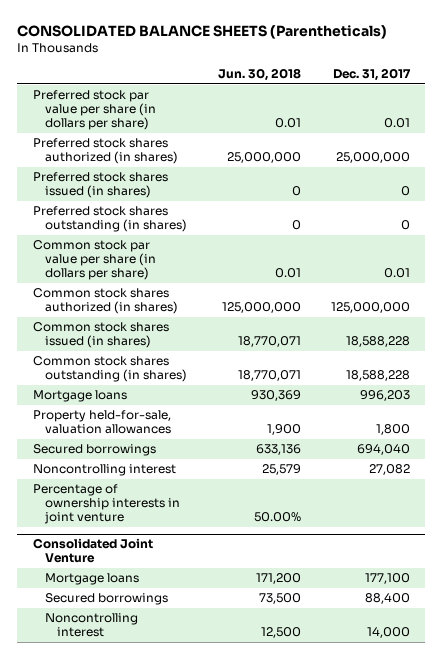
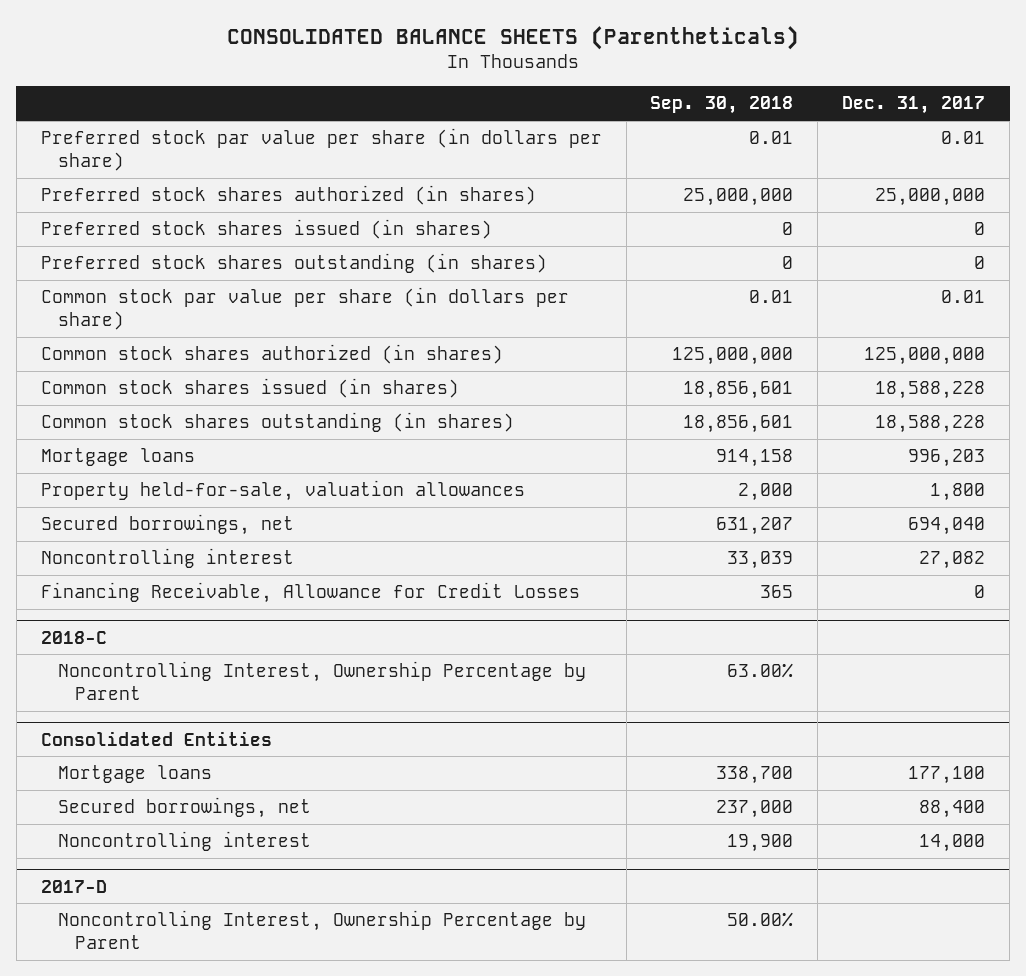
[217,68,301,82] Jun. 30, 2018 -> none
none -> [650,96,794,115] Sep. 30, 2018
[32,444,156,457] Secured borrowings -> [40,514,294,536] Secured borrowings, net
[32,484,180,525] Percentage of ownership interests in joint venture -> none
[32,538,153,564] Consolidated Joint Venture -> none
none -> [40,582,580,604] Financing Receivable, Allowance for Credit Losses
none -> [40,630,107,644] 2018-C
none -> [57,661,586,701] Noncontrolling Interest, Ownership Percentage by Parent
none -> [40,730,272,746] Consolidated Entities
[44,593,168,606] Secured borrowings -> [57,797,311,819] Secured borrowings, net
none -> [40,879,107,893] 2017-D
none -> [57,910,586,950] Noncontrolling Interest, Ownership Percentage by Parent

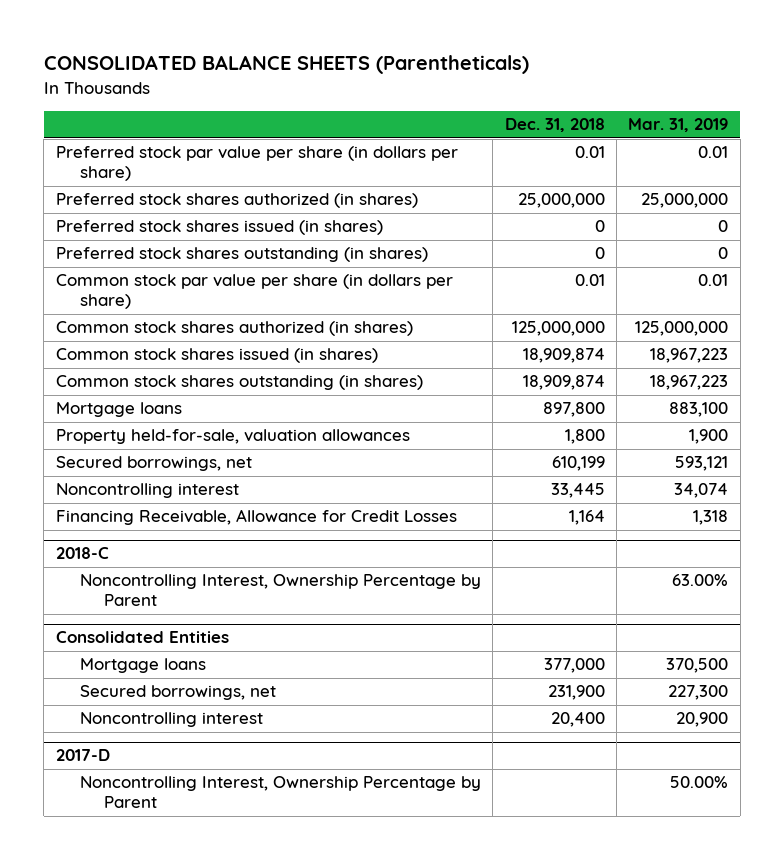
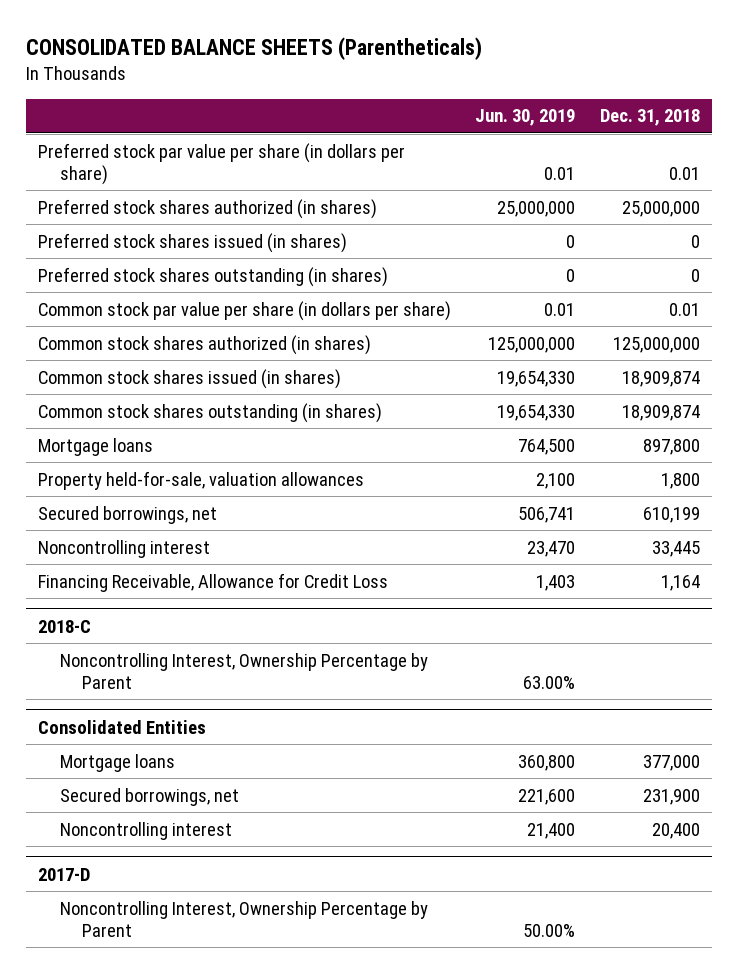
[628,118,729,133] Mar. 31, 2019 -> none
none -> [475,109,576,127] Jun. 30, 2019
[55,509,457,526] Financing Receivable, Allowance for Credit Losses -> [38,572,389,592] Financing Receivable, Allowance for Credit Loss

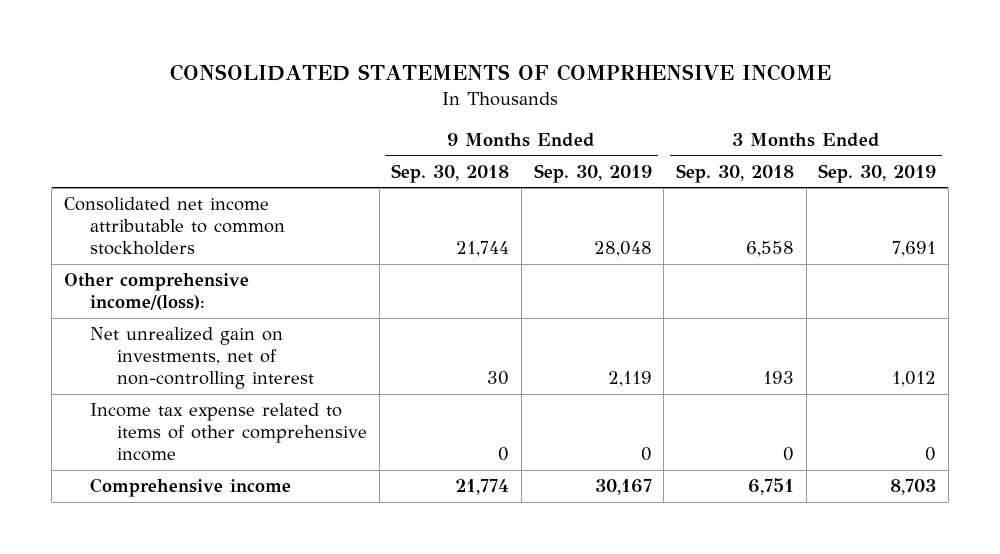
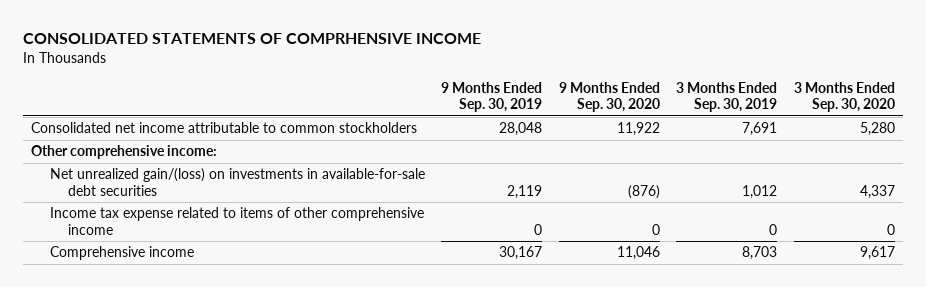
[391,163,510,183] Sep. 30, 2018 -> none
[675,163,794,183] Sep. 30, 2018 -> none
none -> [558,81,660,113] 9 Months Ended Sep. 30, 2020
none -> [793,81,895,113] 3 Months Ended Sep. 30, 2020
[63,273,249,311] Other comprehensive income/(loss): -> [31,145,218,160] Other comprehensive income:
[90,327,315,390] Net unrealized gain on investments, net of non-controlling interest -> [49,168,425,196] Net unrealized gain/(loss) on investments in available-for-sale debt securities

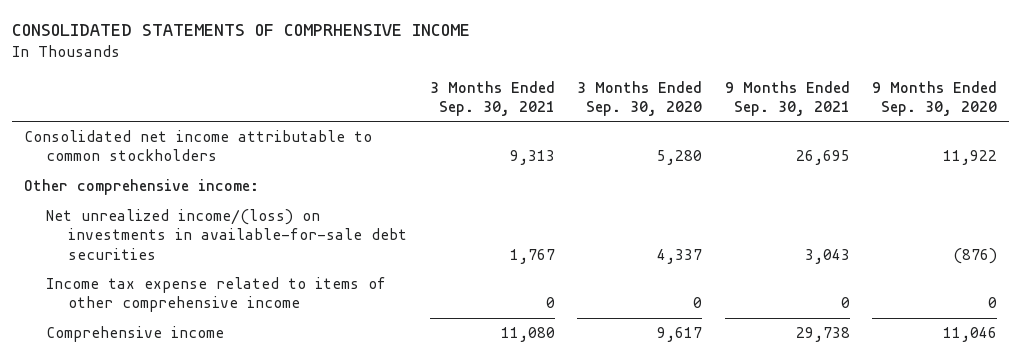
[441,81,543,113] 9 Months Ended Sep. 30, 2019 -> none
[676,81,778,113] 3 Months Ended Sep. 30, 2019 -> none
none -> [429,80,555,116] 3 Months Ended Sep. 30, 2021
none -> [724,80,850,116] 9 Months Ended Sep. 30, 2021
[49,168,425,196] Net unrealized gain/(loss) on investments in available-for-sale debt securities -> [45,209,407,260] Net unrealized income/(loss) on investments in available-for-sale debt securities

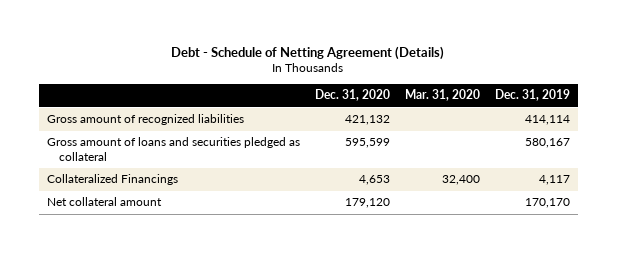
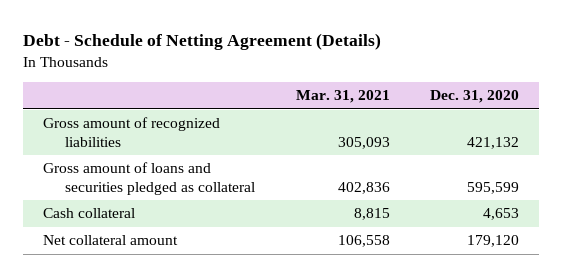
[404,89,480,102] Mar. 31, 2020 -> none
[495,89,571,102] Dec. 31, 2019 -> none
none -> [295,90,390,104] Mar. 31, 2021
[46,174,178,186] Collateralized Financings -> [42,208,135,219] Cash collateral

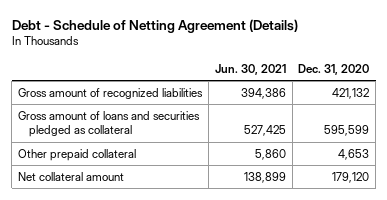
[295,90,390,104] Mar. 31, 2021 -> none
none -> [214,63,286,75] Jun. 30, 2021
[42,208,135,219] Cash collateral -> [17,148,136,161] Other prepaid collateral

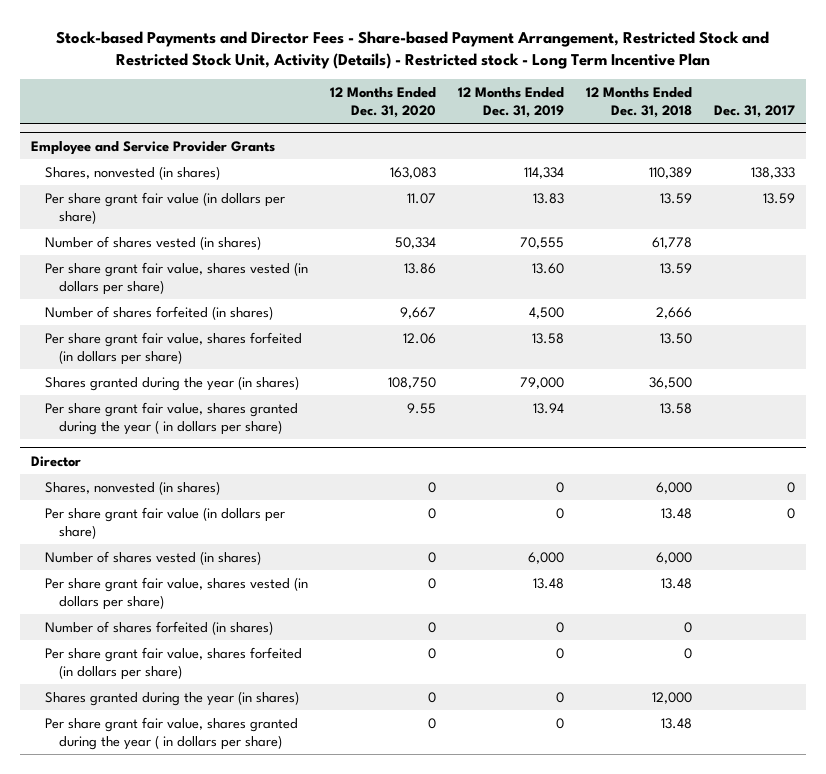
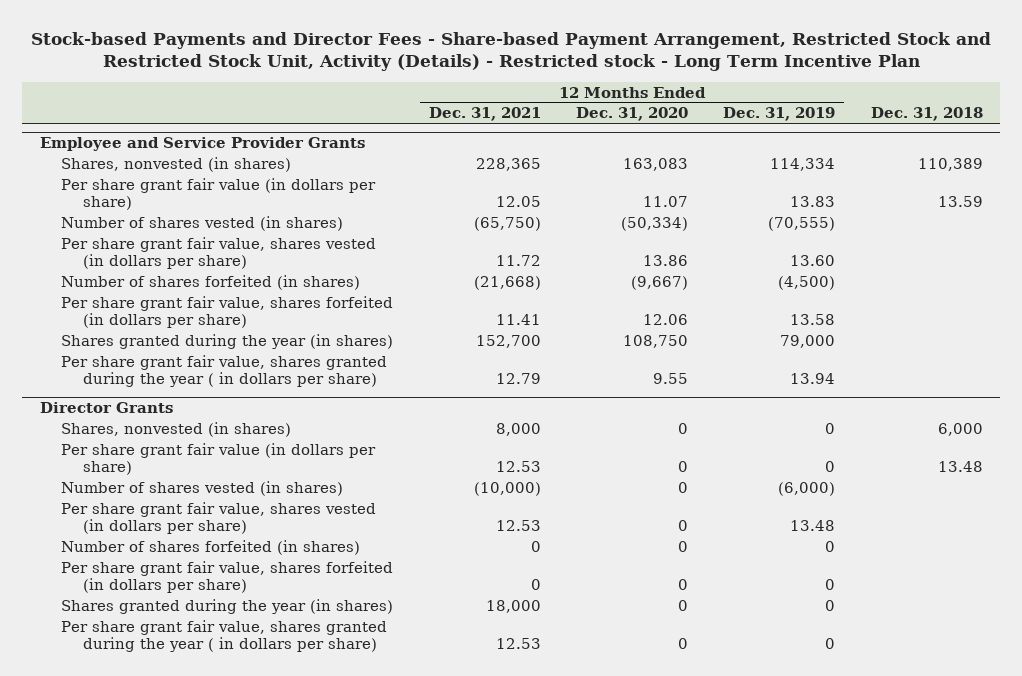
[586,87,693,119] 12 Months Ended Dec. 31, 2018 -> none
[714,105,796,119] Dec. 31, 2017 -> none
none -> [428,107,541,122] Dec. 31, 2021
none -> [870,107,983,122] Dec. 31, 2018
[395,236,437,249] 50,334 -> [620,216,688,231] (50,334)
[520,236,565,249] 70,555 -> [768,216,836,231] (70,555)
[400,306,437,319] 9,667 -> [630,275,688,290] (9,667)
[529,306,565,319] 4,500 -> [778,275,836,290] (4,500)
[31,455,82,467] Director -> [39,402,173,414] Director Grants
[528,551,565,564] 6,000 -> [778,481,836,496] (6,000)

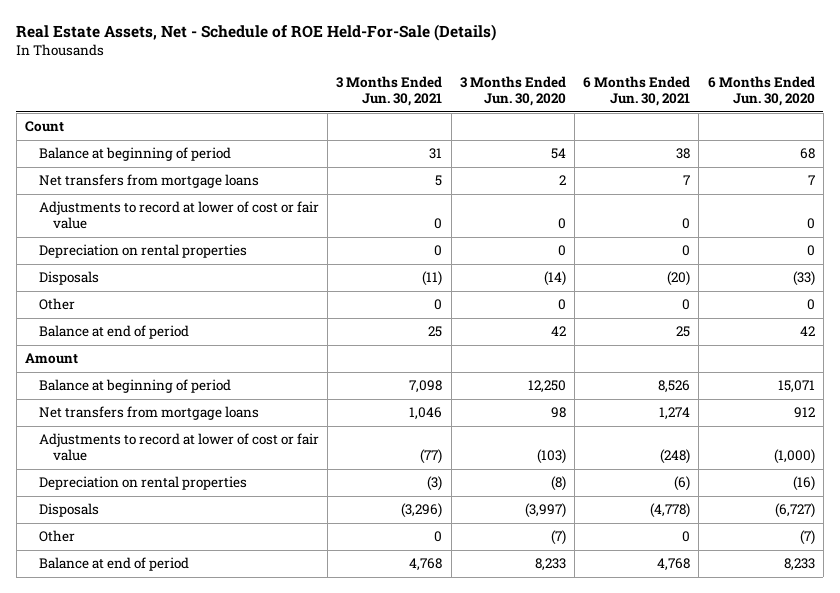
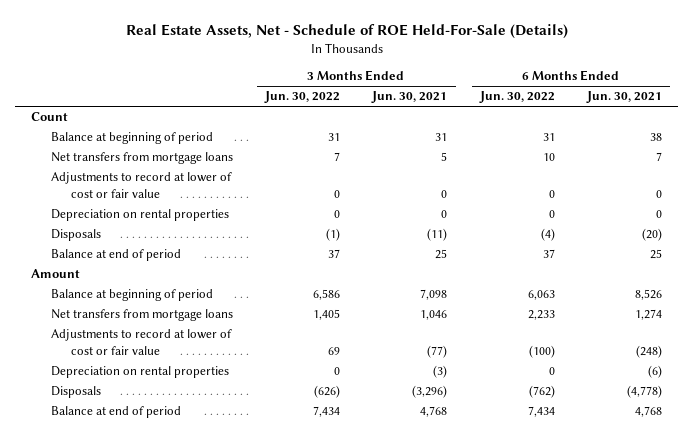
[459,76,566,107] 3 Months Ended Jun. 30, 2020 -> none
[707,76,815,107] 6 Months Ended Jun. 30, 2020 -> none
none -> [264,91,341,104] Jun. 30, 2022
none -> [478,91,555,104] Jun. 30, 2022
[38,298,75,311] Other -> none
[38,530,75,543] Other -> none

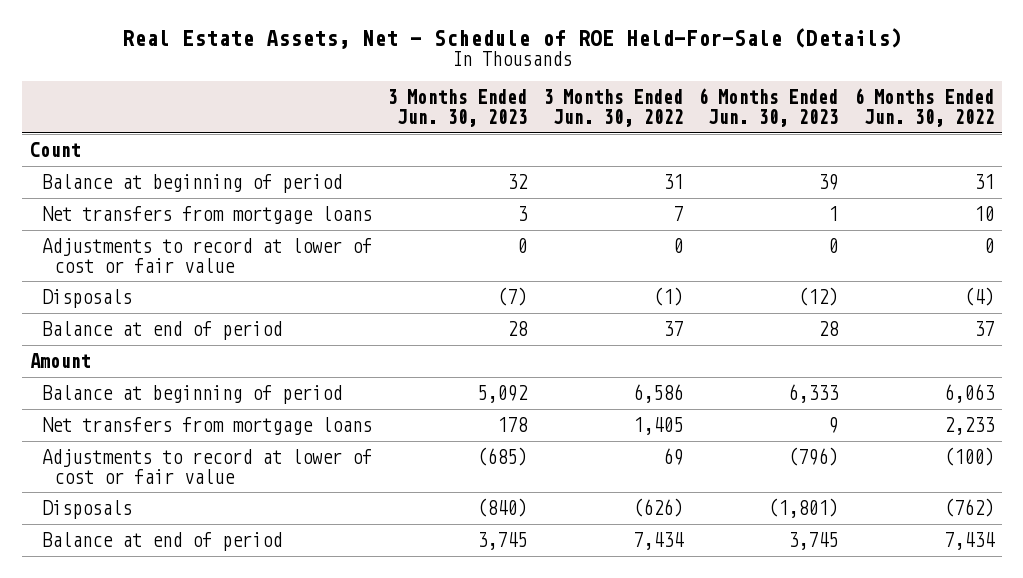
[371,91,448,104] Jun. 30, 2021 -> none
[585,91,662,104] Jun. 30, 2021 -> none
none -> [387,89,528,128] 3 Months Ended Jun. 30, 2023
none -> [698,88,839,128] 6 Months Ended Jun. 30, 2023
[51,209,230,222] Depreciation on rental properties -> none
[51,366,230,379] Depreciation on rental properties -> none

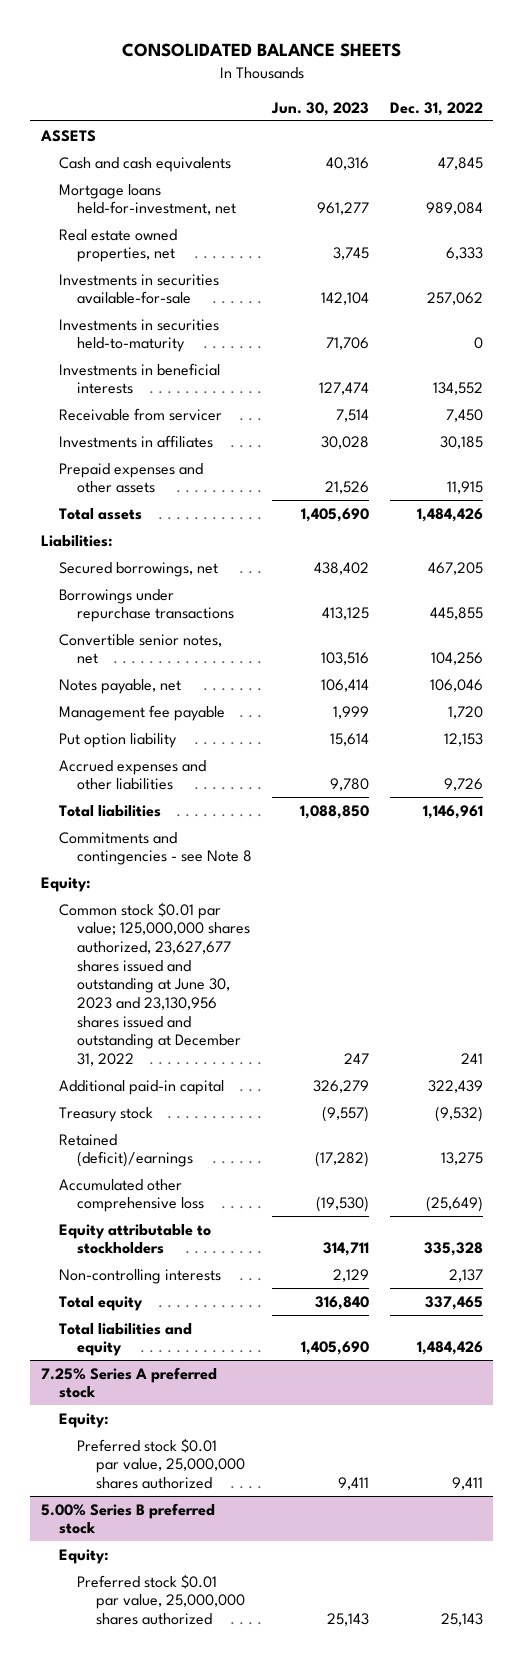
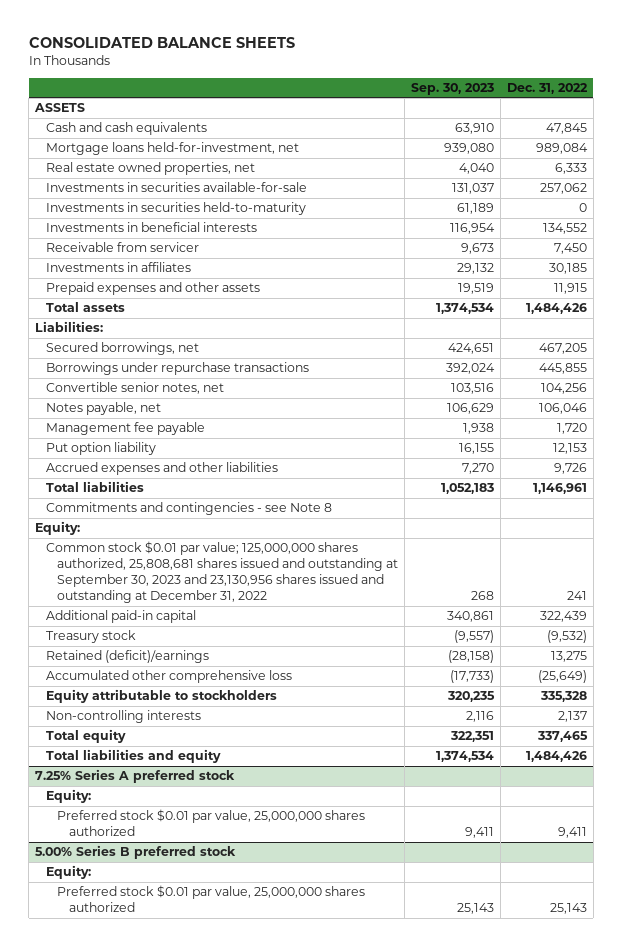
[271,101,370,116] Jun. 30, 2023 -> none
none -> [411,82,495,95] Sep. 30, 2023
[58,901,251,1067] Common stock $0.01 par value; 125,000,000 shares authorized, 23,627,677 shares issued and outstanding at June 30, 2023 and 23,130,956 shares issued and outstanding at December 31, 2022 -> [46,541,399,604] Common stock $0.01 par value; 125,000,000 shares authorized, 25,808,681 shares issued and outstanding at September 30, 2023 and 23,130,956 shares issued and outstanding at December 31, 2022

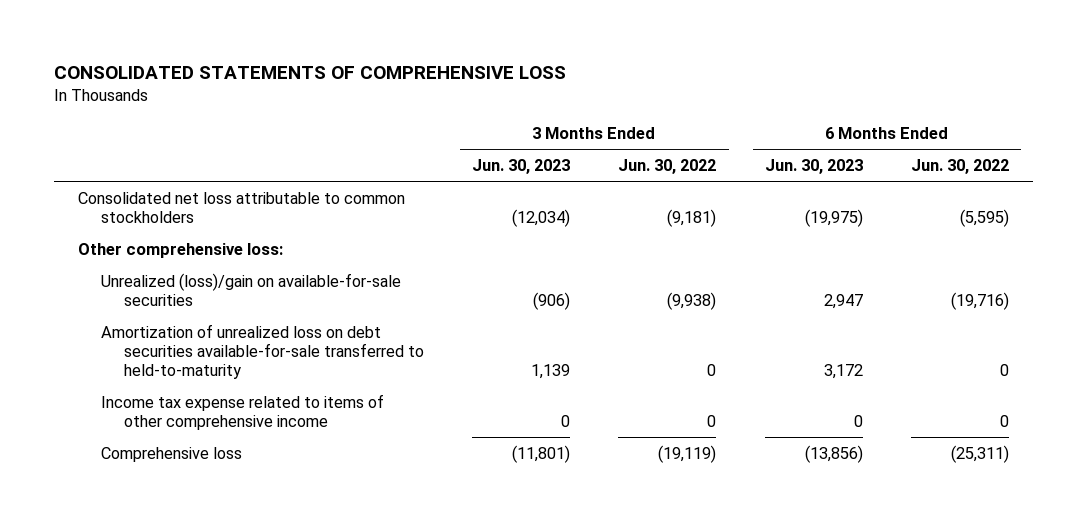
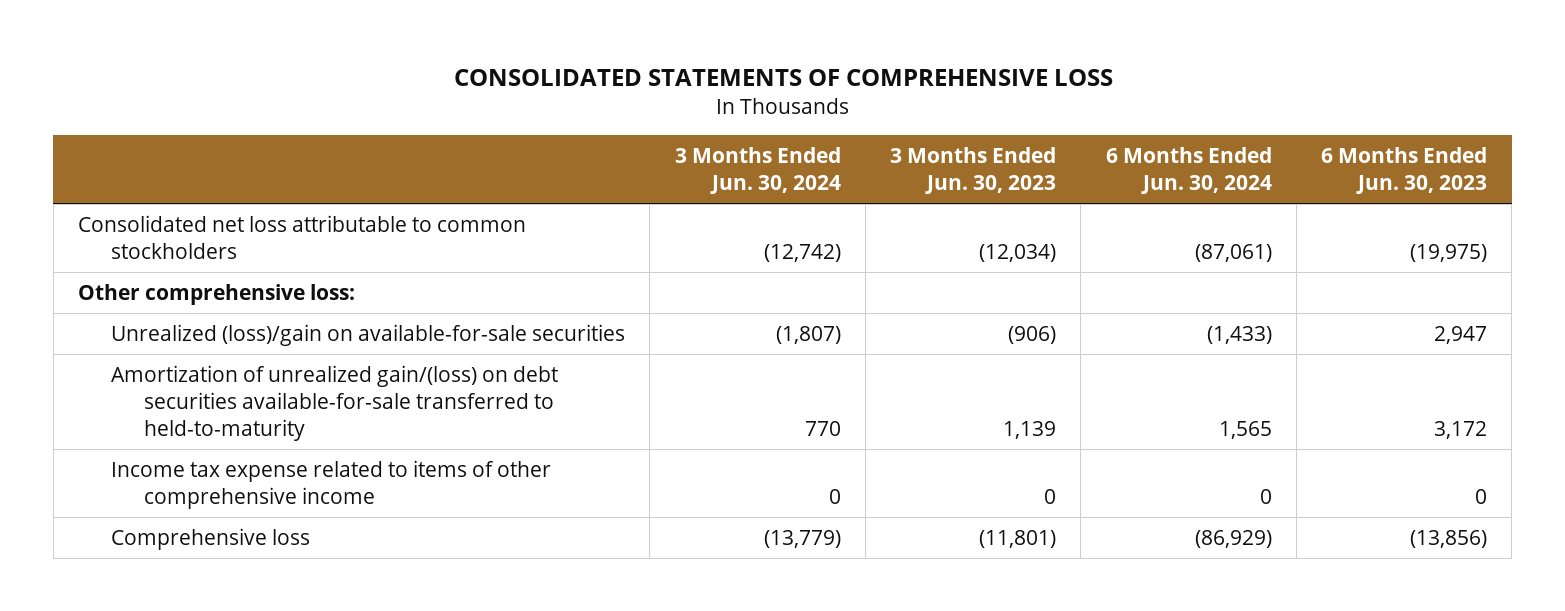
[618,158,717,174] Jun. 30, 2022 -> none
[911,158,1010,174] Jun. 30, 2022 -> none
none -> [674,147,841,195] 3 Months Ended Jun. 30, 2024
none -> [1105,147,1272,195] 6 Months Ended Jun. 30, 2024
[100,323,424,379] Amortization of unrealized loss on debt securities available-for-sale transferred to held-to-maturity -> [111,364,559,441] Amortization of unrealized gain/(loss) on debt securities available-for-sale transferred to held-to-maturity

